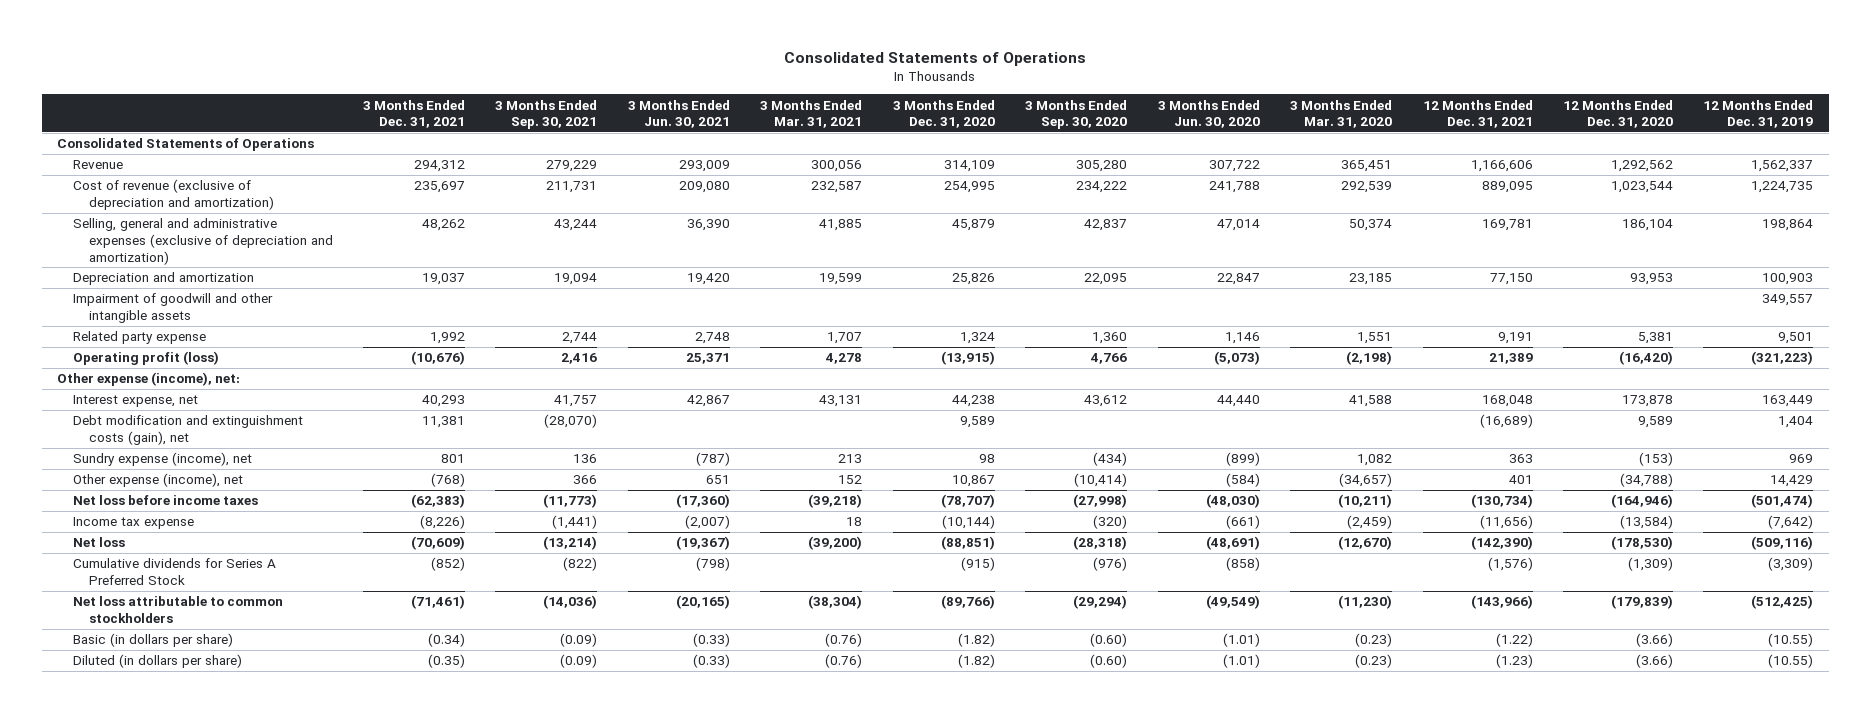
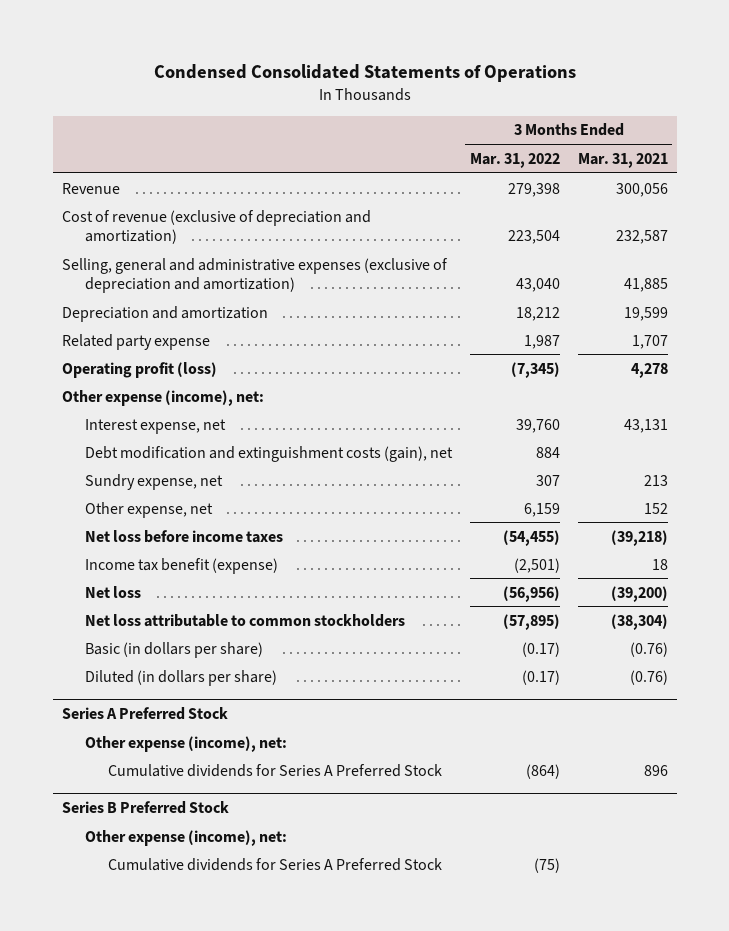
[784,51,1087,66] Consolidated Statements of Operations -> [153,63,576,82] Condensed Consolidated Statements of Operations
[363,99,466,129] 3 Months Ended Dec. 31, 2021 -> none
[495,99,598,130] 3 Months Ended Sep. 30, 2021 -> none
[627,99,730,129] 3 Months Ended Jun. 30, 2021 -> none
[892,99,995,129] 3 Months Ended Dec. 31, 2020 -> none
[1025,99,1128,130] 3 Months Ended Sep. 30, 2020 -> none
[1157,99,1260,129] 3 Months Ended Jun. 30, 2020 -> none
[1290,99,1393,129] 3 Months Ended Mar. 31, 2020 -> none
[1422,99,1533,129] 12 Months Ended Dec. 31, 2021 -> none
[1563,99,1674,129] 12 Months Ended Dec. 31, 2020 -> none
[1703,99,1814,129] 12 Months Ended Dec. 31, 2019 -> none
none -> [469,152,560,168] Mar. 31, 2022
[56,138,314,152] Consolidated Statements of Operations -> none
[72,293,273,324] Impairment of goodwill and other intangible assets -> none
[72,452,252,467] Sundry expense (income), net -> [84,473,223,490] Sundry expense, net
[72,473,243,488] Other expense (income), net -> [84,501,213,518] Other expense, net
[72,517,194,530] Income tax expense -> [84,557,278,574] Income tax benefit (expense)
[72,558,276,586] Cumulative dividends for Series A Preferred Stock -> none
none -> [61,707,228,721] Series A Preferred Stock
none -> [84,735,287,752] Other expense (income), net:
none -> [107,763,442,777] Cumulative dividends for Series A Preferred Stock
none -> [61,801,229,815] Series B Preferred Stock
none -> [84,829,287,846] Other expense (income), net:
none -> [107,857,442,871] Cumulative dividends for Series A Preferred Stock

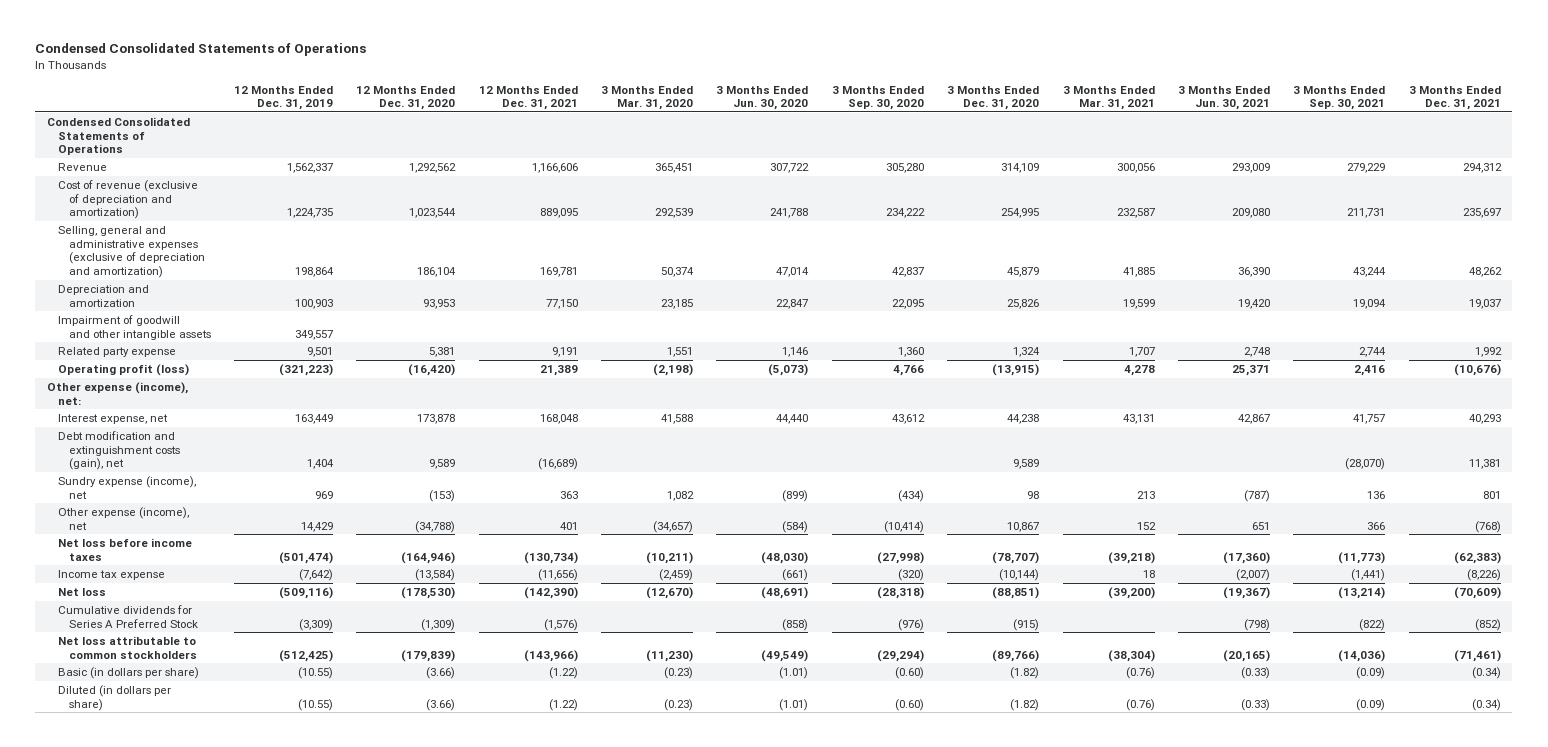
[469,152,560,168] Mar. 31, 2022 -> none
none -> [233,85,333,111] 12 Months Ended Dec. 31, 2019
none -> [356,85,456,111] 12 Months Ended Dec. 31, 2020
none -> [478,85,578,111] 12 Months Ended Dec. 31, 2021
none -> [601,85,694,111] 3 Months Ended Mar. 31, 2020
none -> [716,85,809,111] 3 Months Ended Jun. 30, 2020
none -> [831,85,924,111] 3 Months Ended Sep. 30, 2020
none -> [947,85,1040,111] 3 Months Ended Dec. 31, 2020
none -> [1177,85,1270,111] 3 Months Ended Jun. 30, 2021
none -> [1293,85,1386,111] 3 Months Ended Sep. 30, 2021
none -> [1408,85,1501,111] 3 Months Ended Dec. 31, 2021
none -> [47,117,191,156] Condensed Consolidated Statements of Operations
none -> [57,315,211,340] Impairment of goodwill and other intangible assets
[84,473,223,490] Sundry expense, net -> [57,476,196,499] Sundry expense (income), net
[84,501,213,518] Other expense, net -> [57,507,189,530] Other expense (income), net
[84,557,278,574] Income tax benefit (expense) -> [57,570,165,581] Income tax expense
none -> [57,605,198,628] Cumulative dividends for Series A Preferred Stock
[61,707,228,721] Series A Preferred Stock -> none
[84,735,287,752] Other expense (income), net: -> none
[107,763,442,777] Cumulative dividends for Series A Preferred Stock -> none
[61,801,229,815] Series B Preferred Stock -> none
[84,829,287,846] Other expense (income), net: -> none
[107,857,442,871] Cumulative dividends for Series A Preferred Stock -> none

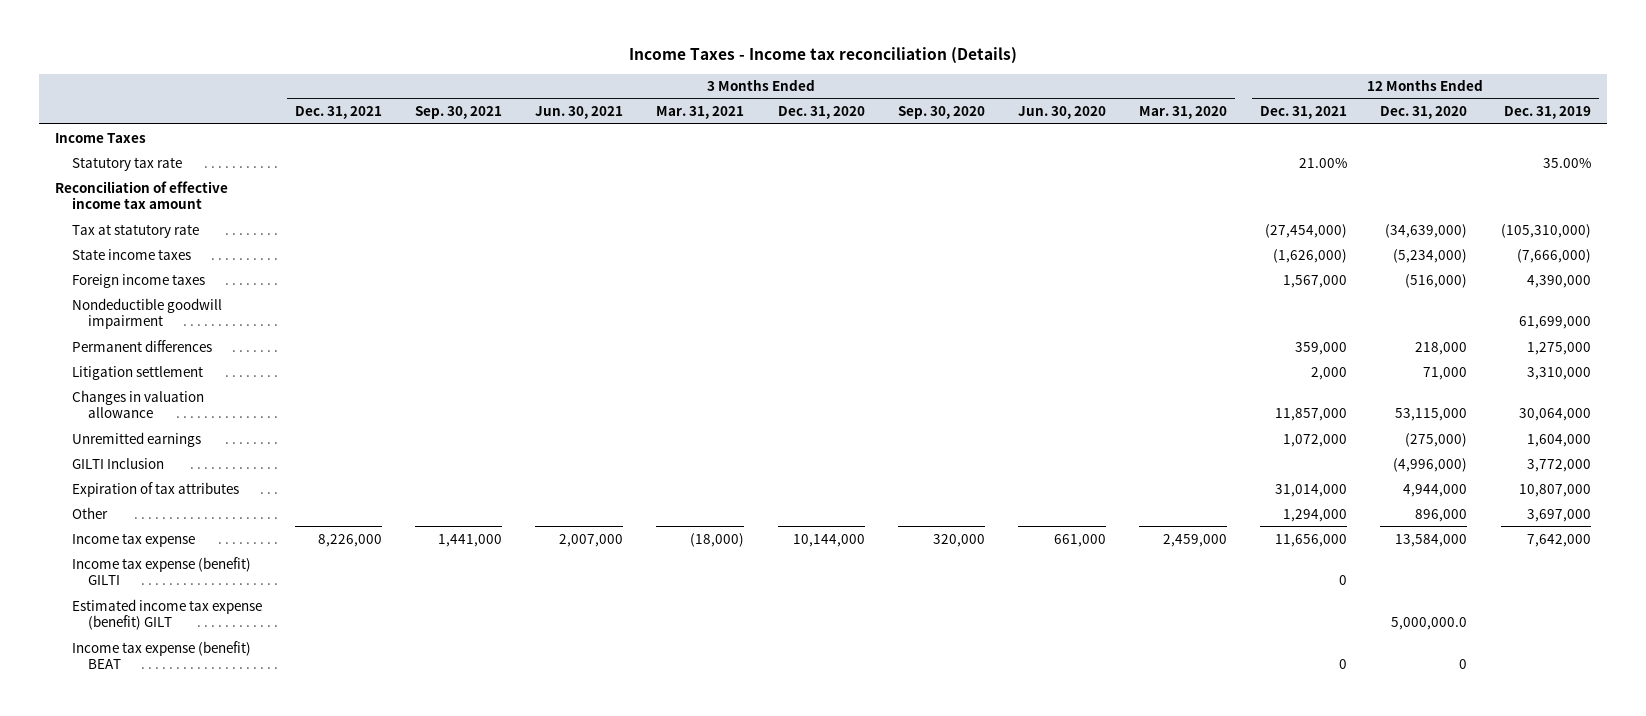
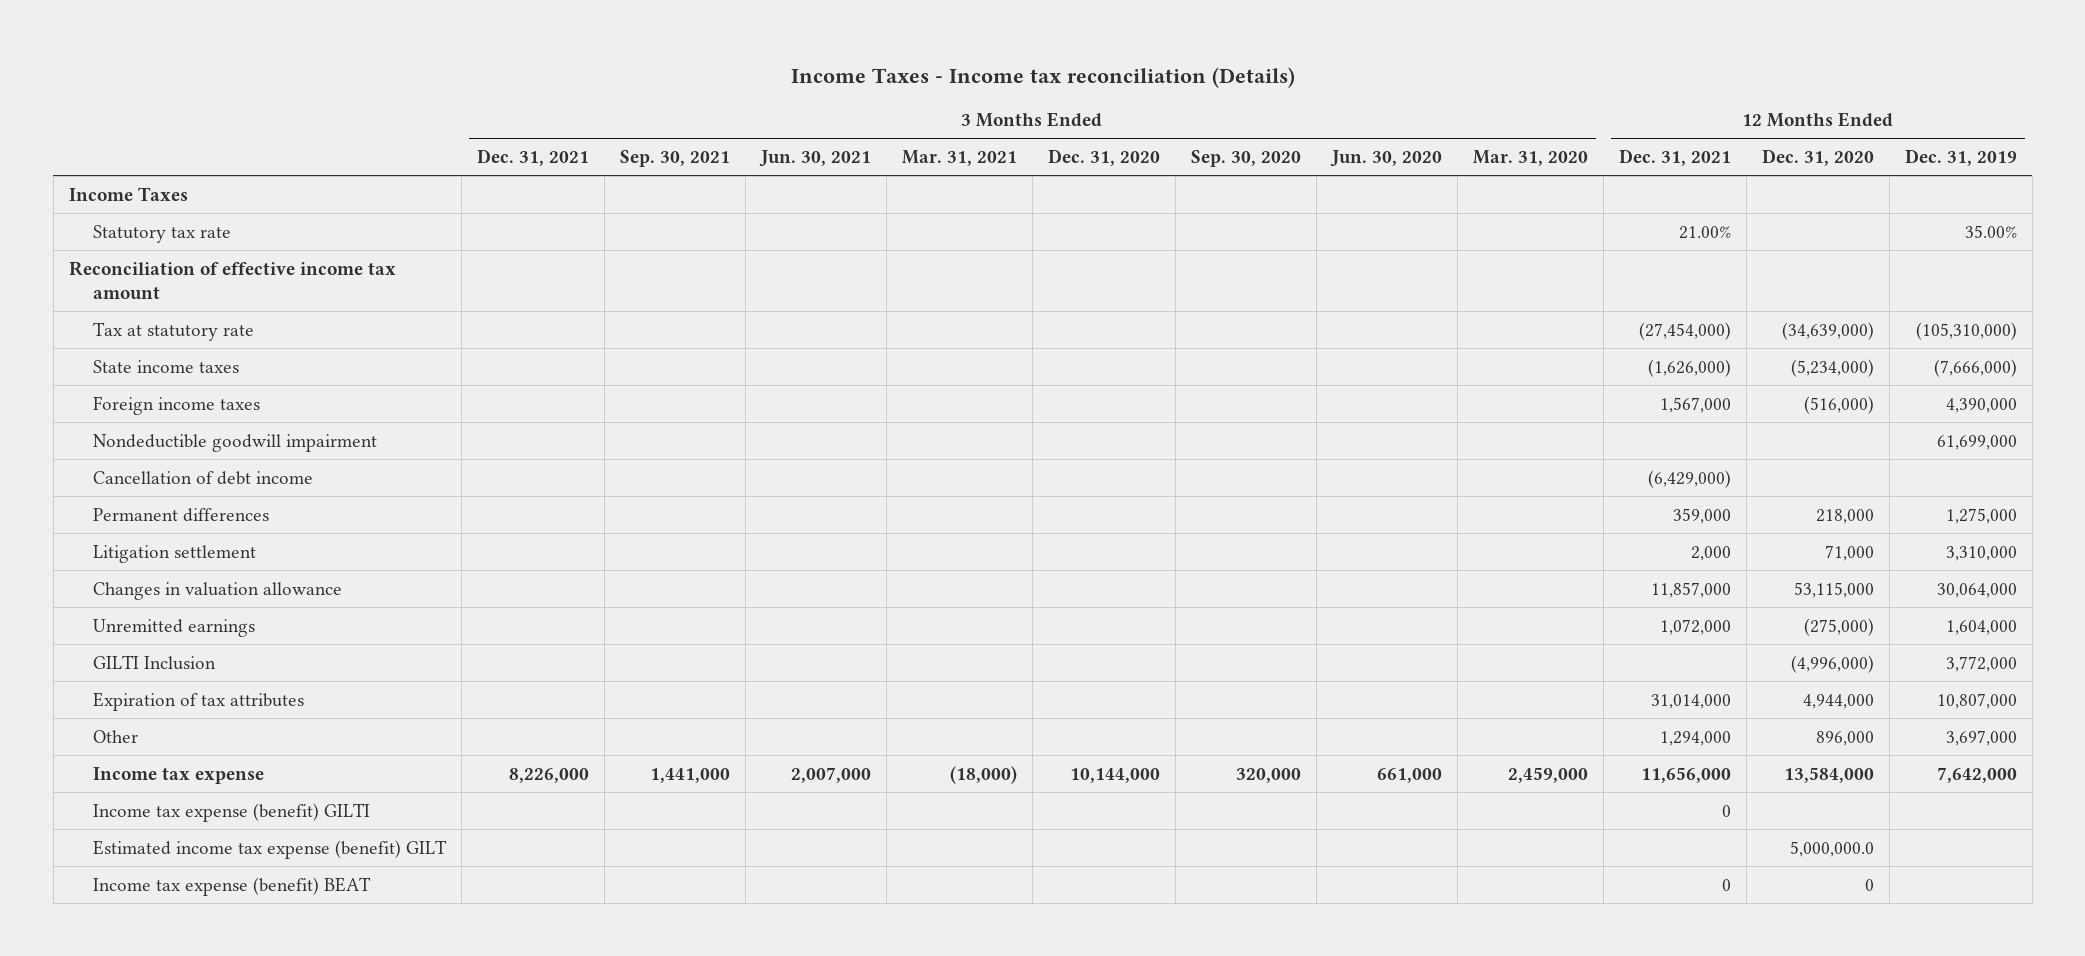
none -> [92,470,313,485] Cancellation of debt income

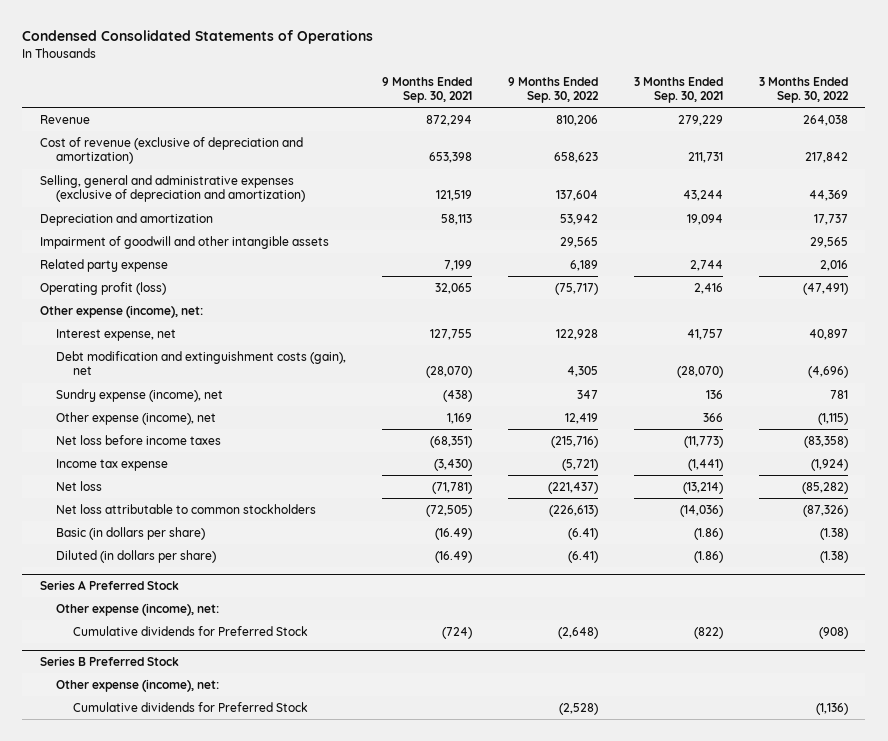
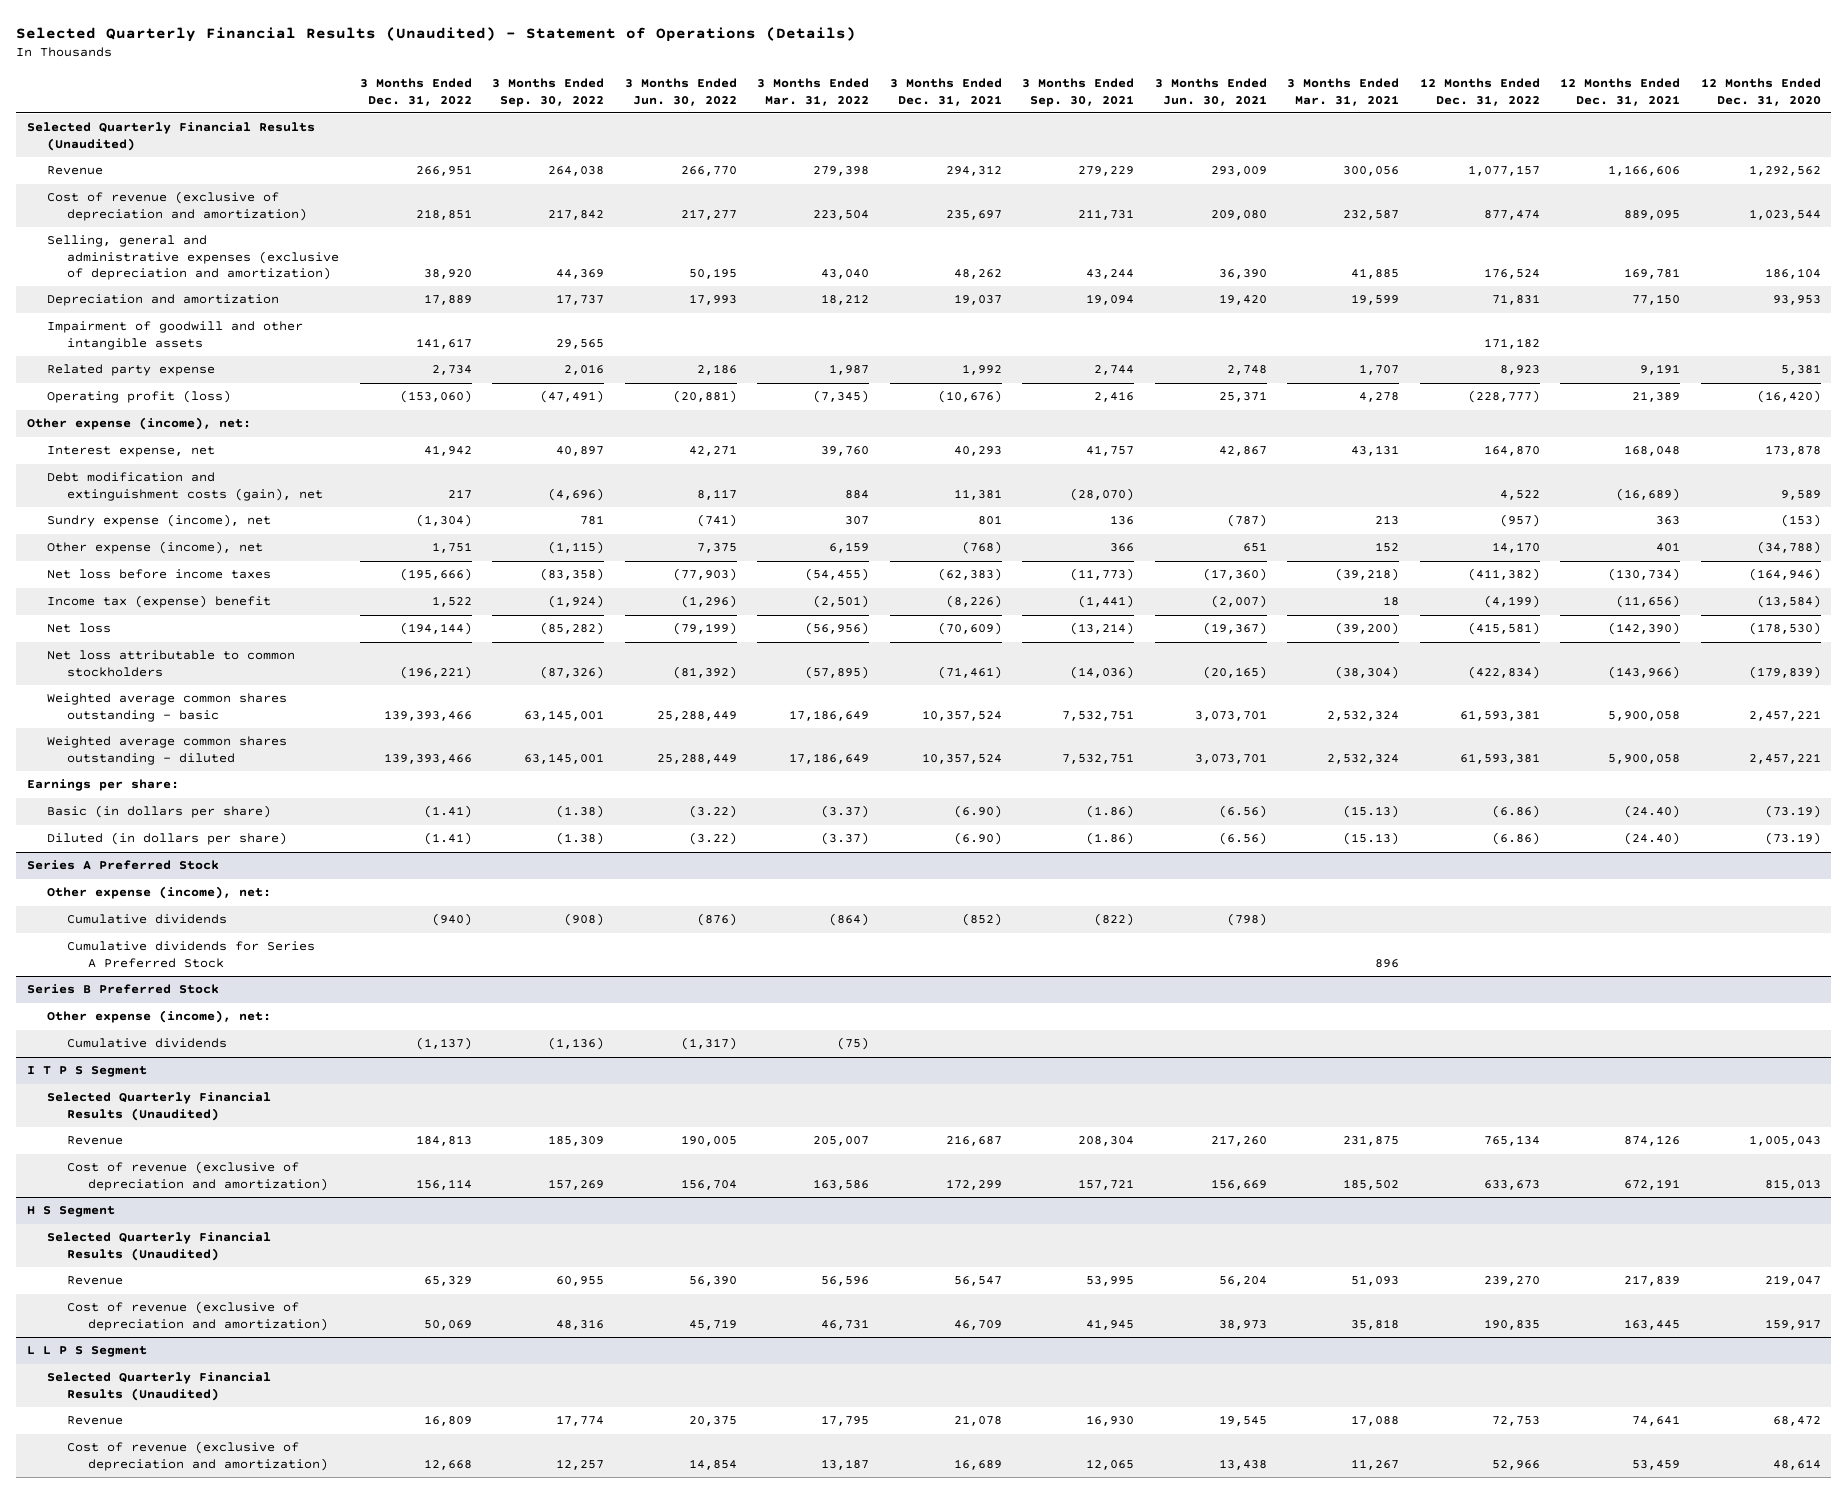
[22,30,374,45] Condensed Consolidated Statements of Operations -> [16,26,857,42] Selected Quarterly Financial Results (Unaudited) - Statement of Operations (Details)
[382,76,473,104] 9 Months Ended Sep. 30, 2021 -> none
[507,76,599,104] 9 Months Ended Sep. 30, 2022 -> none
none -> [359,78,472,106] 3 Months Ended Dec. 31, 2022
none -> [624,78,737,106] 3 Months Ended Jun. 30, 2022
none -> [757,78,870,106] 3 Months Ended Mar. 31, 2022
none -> [889,78,1002,106] 3 Months Ended Dec. 31, 2021
none -> [1154,78,1267,106] 3 Months Ended Jun. 30, 2021
none -> [1287,78,1400,106] 3 Months Ended Mar. 31, 2021
none -> [1419,78,1540,106] 12 Months Ended Dec. 31, 2022
none -> [1560,78,1681,106] 12 Months Ended Dec. 31, 2021
none -> [1700,78,1821,106] 12 Months Ended Dec. 31, 2020
none -> [26,122,315,151] Selected Quarterly Financial Results (Unaudited)
[56,458,169,471] Income tax expense -> [46,595,271,609] Income tax (expense) benefit
none -> [46,693,287,722] Weighted average common shares outstanding - basic
none -> [46,736,287,765] Weighted average common shares outstanding - diluted
none -> [26,779,179,792] Earnings per share:
[72,625,308,636] Cumulative dividends for Preferred Stock -> [67,914,228,925] Cumulative dividends
none -> [67,941,316,968] Cumulative dividends for Series A Preferred Stock
[72,701,308,712] Cumulative dividends for Preferred Stock -> [67,1038,228,1049] Cumulative dividends
none -> [26,1066,147,1078] I T P S Segment
none -> [46,1092,271,1121] Selected Quarterly Financial Results (Unaudited)
none -> [67,1136,124,1146] Revenue
none -> [67,1161,328,1191] Cost of revenue (exclusive of depreciation and amortization)
none -> [26,1206,115,1218] H S Segment
none -> [46,1232,271,1261] Selected Quarterly Financial Results (Unaudited)
none -> [67,1276,124,1286] Revenue
none -> [67,1301,328,1331] Cost of revenue (exclusive of depreciation and amortization)
none -> [26,1346,147,1358] L L P S Segment
none -> [46,1372,271,1401] Selected Quarterly Financial Results (Unaudited)
none -> [67,1416,124,1426] Revenue
none -> [67,1441,328,1471] Cost of revenue (exclusive of depreciation and amortization)

